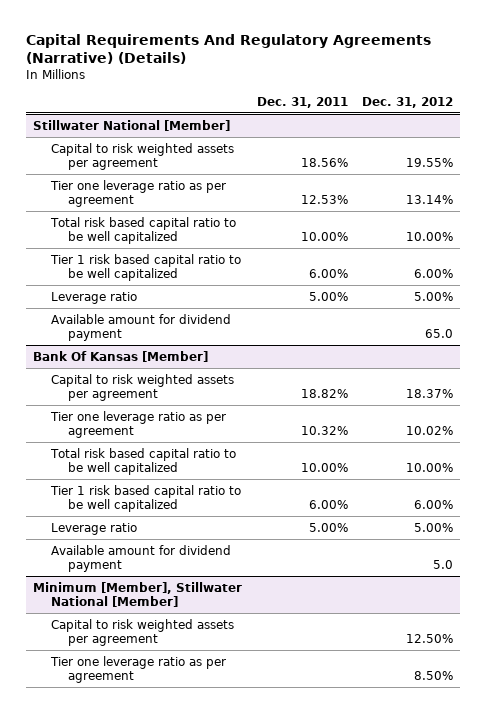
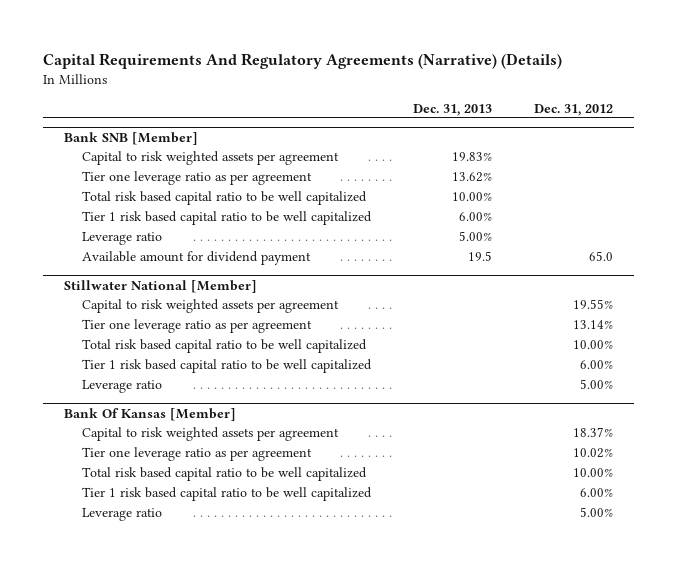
[256,96,348,108] Dec. 31, 2011 -> none
none -> [412,103,492,116] Dec. 31, 2013
none -> [64,131,199,145] Bank SNB [Member]
none -> [81,151,339,166] Capital to risk weighted assets per agreement
none -> [81,171,312,186] Tier one leverage ratio as per agreement
none -> [81,191,367,206] Total risk based capital ratio to be well capitalized
none -> [81,211,372,226] Tier 1 risk based capital ratio to be well capitalized
none -> [81,232,162,246] Leverage ratio
none -> [81,251,311,266] Available amount for dividend payment
[50,313,231,341] Available amount for dividend payment -> none
[50,544,231,572] Available amount for dividend payment -> none
[33,581,243,607] Minimum [Member], Stillwater National [Member] -> none
[50,618,234,646] Capital to risk weighted assets per agreement -> none
[49,655,226,683] Tier one leverage ratio as per agreement -> none

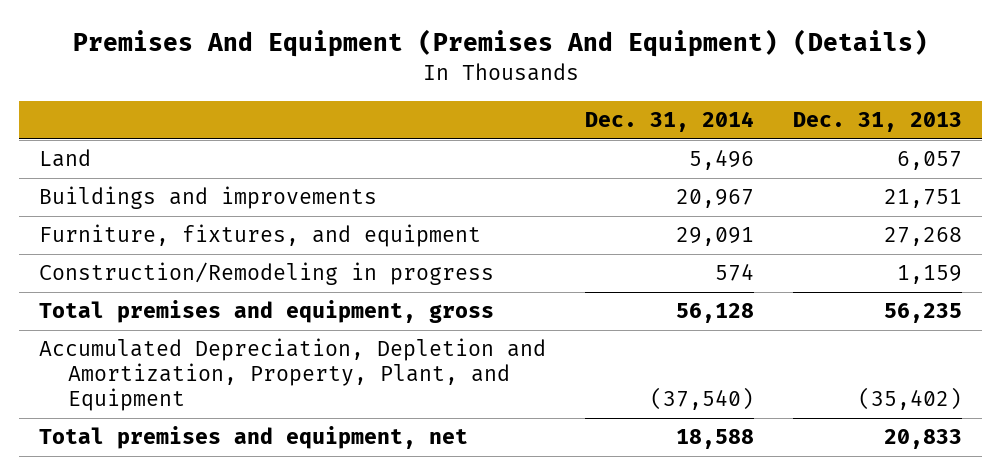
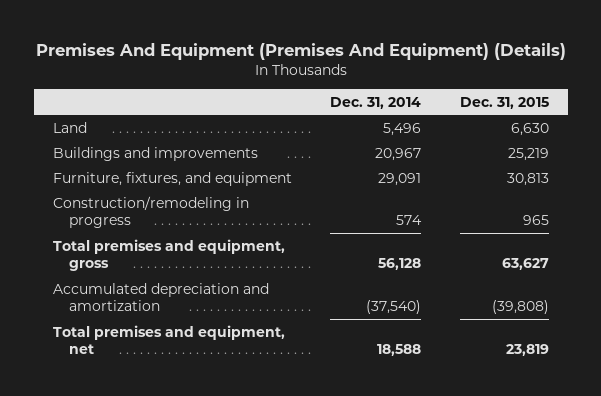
[793,112,963,133] Dec. 31, 2013 -> none
none -> [459,96,549,109] Dec. 31, 2015
[38,262,494,286] Construction/Remodeling in progress -> [52,195,249,229] Construction/remodeling in progress
[38,338,546,411] Accumulated Depreciation, Depletion and Amortization, Property, Plant, and Equipment -> [52,282,269,312] Accumulated depreciation and amortization

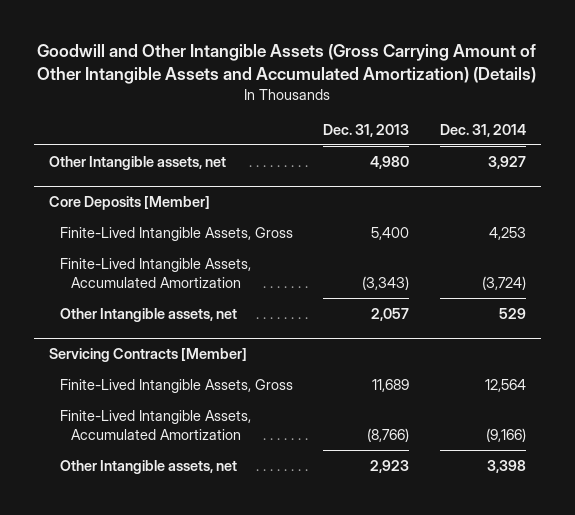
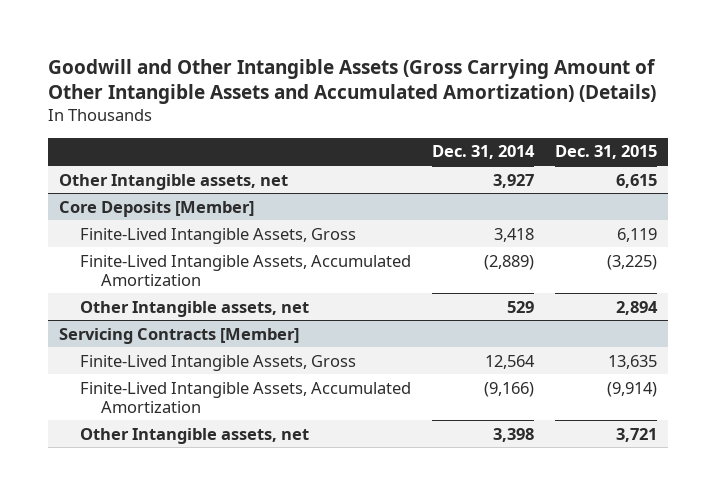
[323,124,410,138] Dec. 31, 2013 -> none
none -> [555,145,658,160] Dec. 31, 2015
[488,226,526,240] 4,253 -> [494,227,535,242] 3,418
[481,275,526,290] (3,724) -> [484,254,535,270] (2,889)

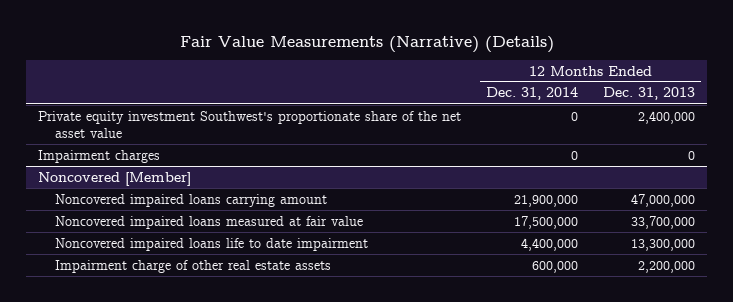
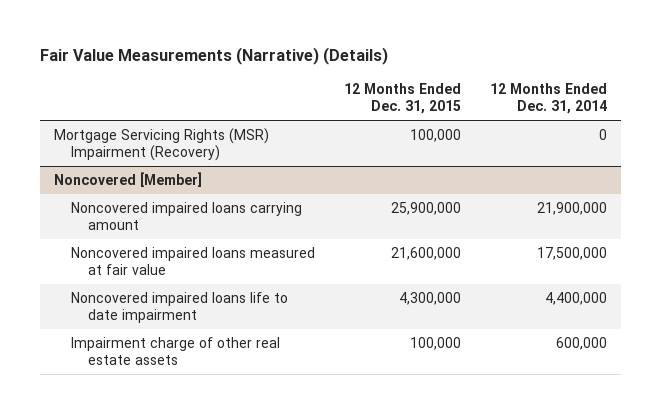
[602,87,695,101] Dec. 31, 2013 -> none
none -> [344,83,462,115] 12 Months Ended Dec. 31, 2015
[38,110,462,138] Private equity investment Southwest's proportionate share of the net asset value -> none
[38,149,161,163] Impairment charges -> none
none -> [54,127,270,161] Mortgage Servicing Rights (MSR) Impairment (Recovery)

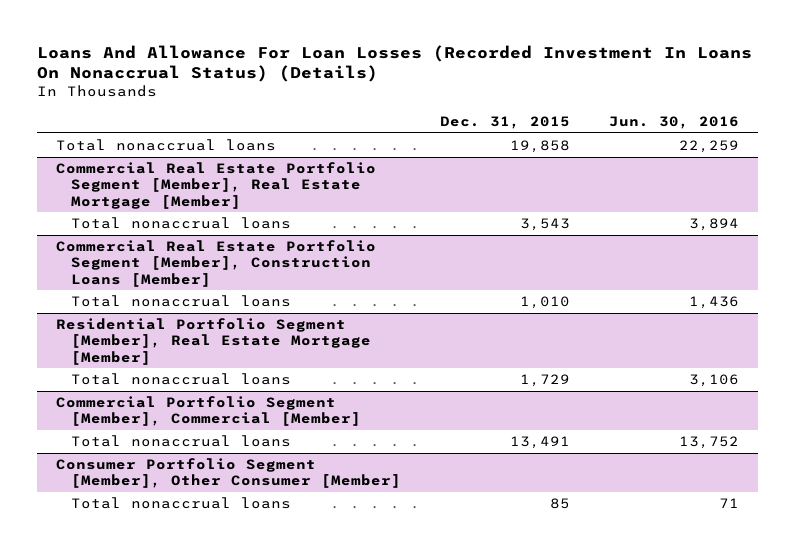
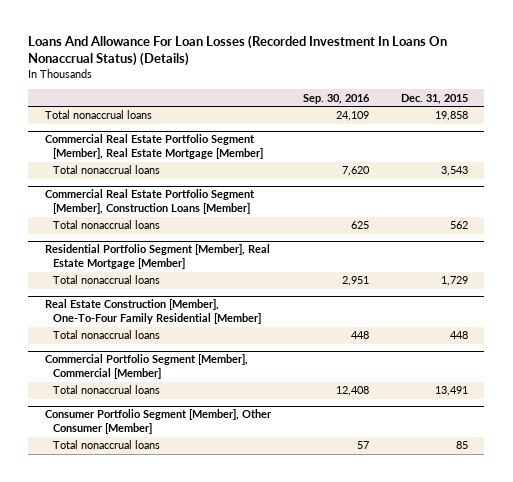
[608,115,739,129] Jun. 30, 2016 -> none
none -> [302,93,370,104] Sep. 30, 2016
[519,296,570,310] 1,010 -> [450,221,469,230] 562
none -> [44,299,262,325] Real Estate Construction [Member], One-To-Four Family Residential [Member]
none -> [53,330,161,340] Total nonaccrual loans

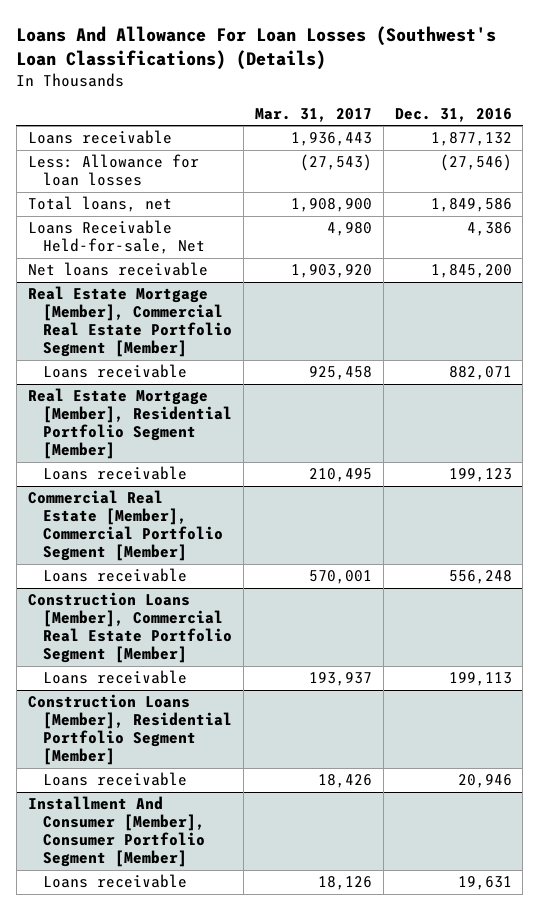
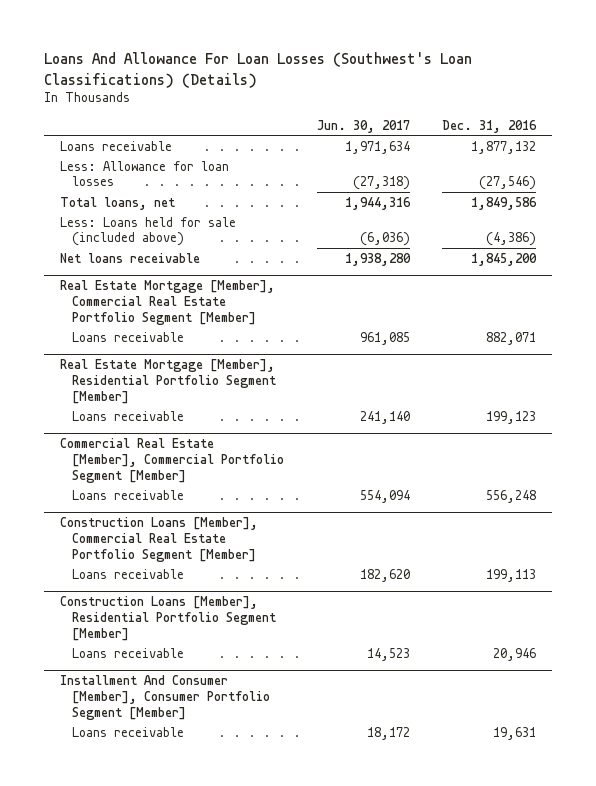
[255,107,373,122] Mar. 31, 2017 -> none
none -> [316,119,410,133] Jun. 30, 2017
[27,220,206,255] Loans Receivable Held-for-sale, Net -> [60,216,237,247] Less: Loans held for sale (included above)
[466,222,512,237] 4,386 -> [485,232,536,247] (4,386)

